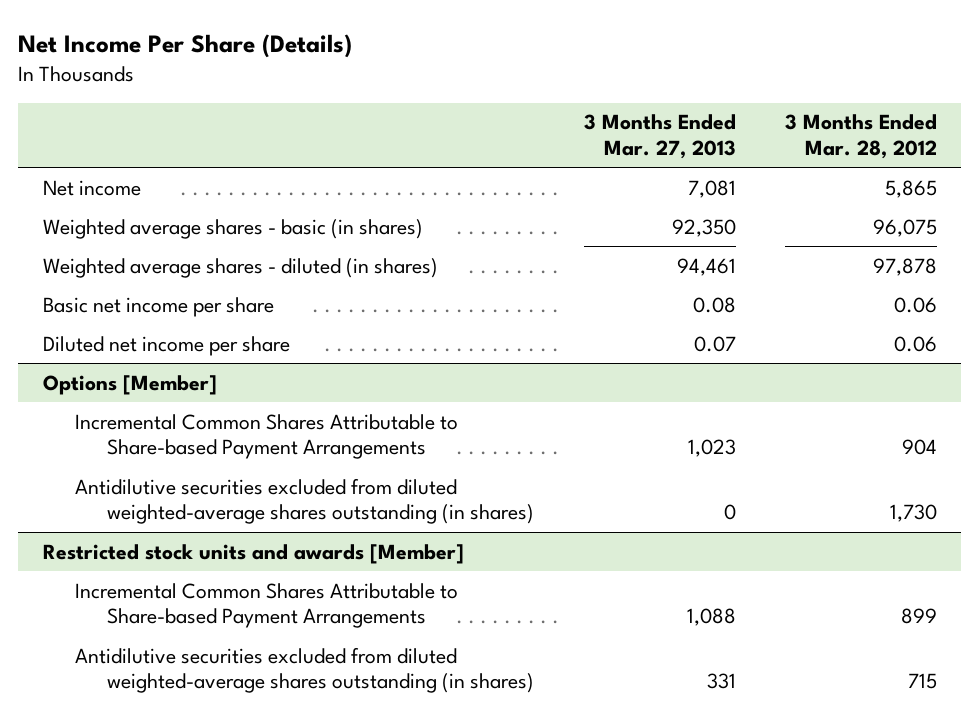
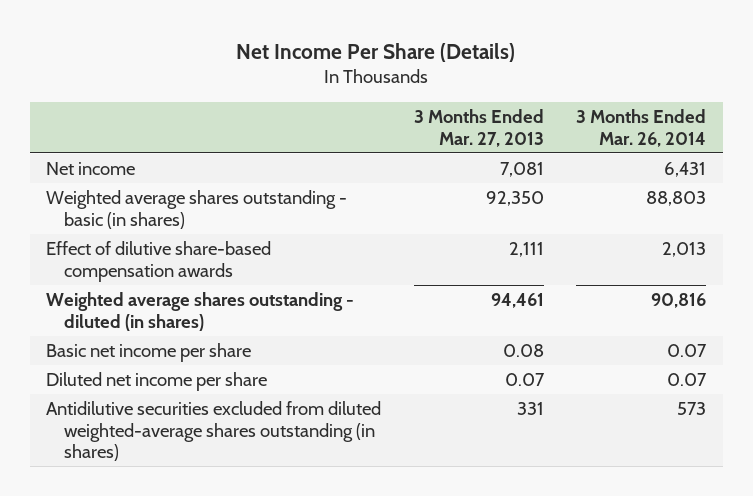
[784,114,937,159] 3 Months Ended Mar. 28, 2012 -> none
none -> [576,109,707,147] 3 Months Ended Mar. 26, 2014
[42,218,423,239] Weighted average shares - basic (in shares) -> [46,190,348,229] Weighted average shares outstanding - basic (in shares)
none -> [46,241,272,282] Effect of dilutive share-based compensation awards
[42,257,438,278] Weighted average shares - diluted (in shares) -> [46,292,355,331] Weighted average shares outstanding - diluted (in shares)
[42,374,217,395] Options [Member] -> none
[75,413,459,460] Incremental Common Shares Attributable to Share-based Payment Arrangements -> none
[75,477,535,525] Antidilutive securities excluded from diluted weighted-average shares outstanding (in shares) -> none
[42,543,464,564] Restricted stock units and awards [Member] -> none
[75,582,459,629] Incremental Common Shares Attributable to Share-based Payment Arrangements -> none

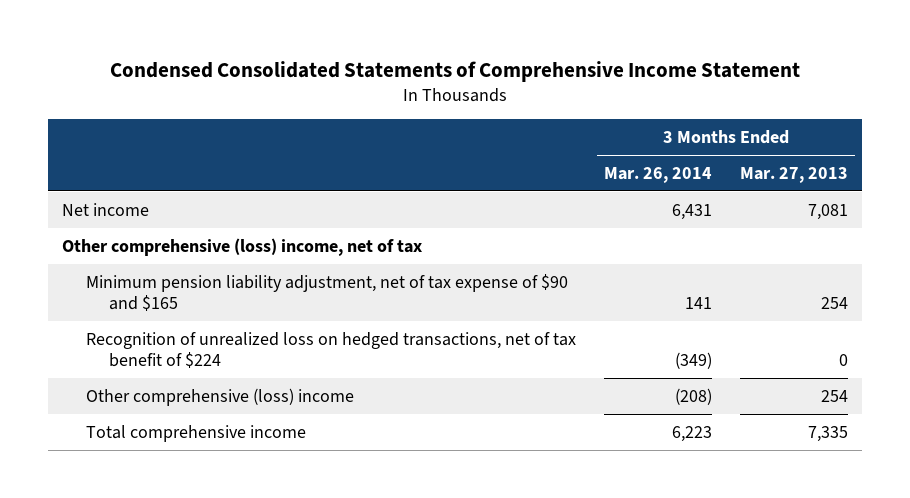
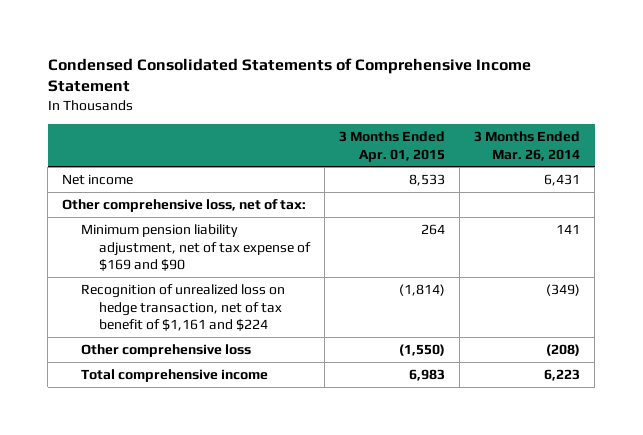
[739,166,848,183] Mar. 27, 2013 -> none
none -> [339,130,446,162] 3 Months Ended Apr. 01, 2015
[62,237,423,256] Other comprehensive (loss) income, net of tax -> [62,198,307,212] Other comprehensive loss, net of tax:
[85,273,568,312] Minimum pension liability adjustment, net of tax expense of $90 and $165 -> [80,223,312,272] Minimum pension liability adjustment, net of tax expense of $169 and $90
[85,331,576,369] Recognition of unrealized loss on hedged transactions, net of tax benefit of $224 -> [80,283,285,332] Recognition of unrealized loss on hedge transaction, net of tax benefit of $1,161 and $224
[85,387,354,406] Other comprehensive (loss) income -> [80,343,251,357] Other comprehensive loss

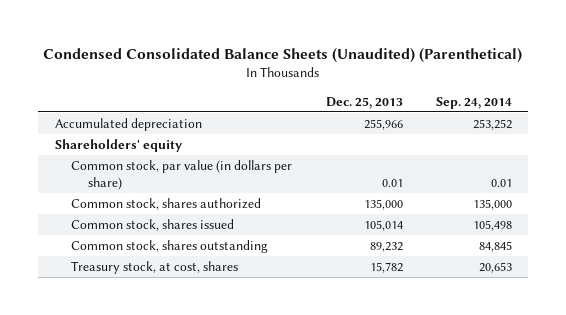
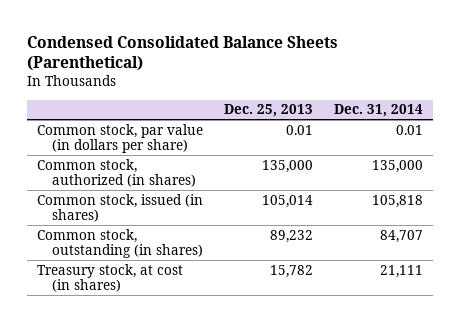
[43,48,523,64] Condensed Consolidated Balance Sheets (Unaudited) (Parenthetical) -> [27,35,339,72] Condensed Consolidated Balance Sheets (Parenthetical)
[435,96,512,109] Sep. 24, 2014 -> none
none -> [333,104,423,118] Dec. 31, 2014
[54,117,202,131] Accumulated depreciation -> none
[54,138,182,152] Shareholders' equity -> none
[71,197,262,210] Common stock, shares authorized -> [37,158,197,188] Common stock, authorized (in shares)
[71,218,235,231] Common stock, shares issued -> [37,193,204,223] Common stock, issued (in shares)
[71,239,269,253] Common stock, shares outstanding -> [37,228,204,259] Common stock, outstanding (in shares)
[71,260,239,274] Treasury stock, at cost, shares -> [37,263,184,293] Treasury stock, at cost (in shares)

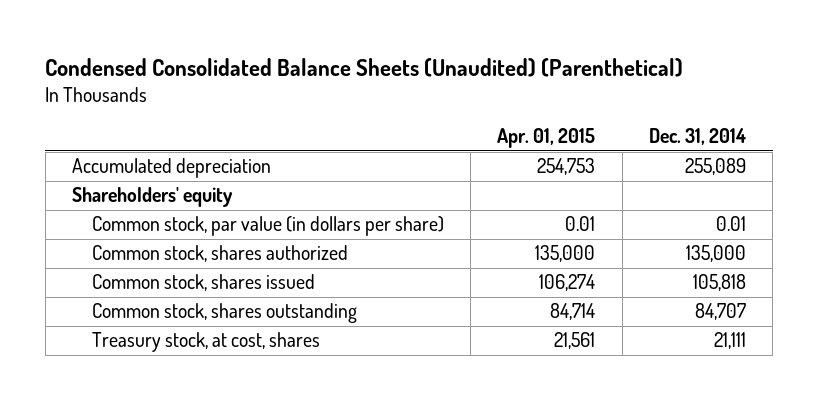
[27,35,339,72] Condensed Consolidated Balance Sheets (Parenthetical) -> [45,57,684,77] Condensed Consolidated Balance Sheets (Unaudited) (Parenthetical)
[224,104,314,118] Dec. 25, 2013 -> none
none -> [497,128,596,149] Apr. 01, 2015
none -> [71,158,271,179] Accumulated depreciation
none -> [71,187,233,208] Shareholders' equity
[37,158,197,188] Common stock, authorized (in shares) -> [91,245,348,263] Common stock, shares authorized
[37,193,204,223] Common stock, issued (in shares) -> [91,274,315,292] Common stock, shares issued
[37,228,204,259] Common stock, outstanding (in shares) -> [91,303,357,324] Common stock, shares outstanding
[37,263,184,293] Treasury stock, at cost (in shares) -> [91,332,320,353] Treasury stock, at cost, shares

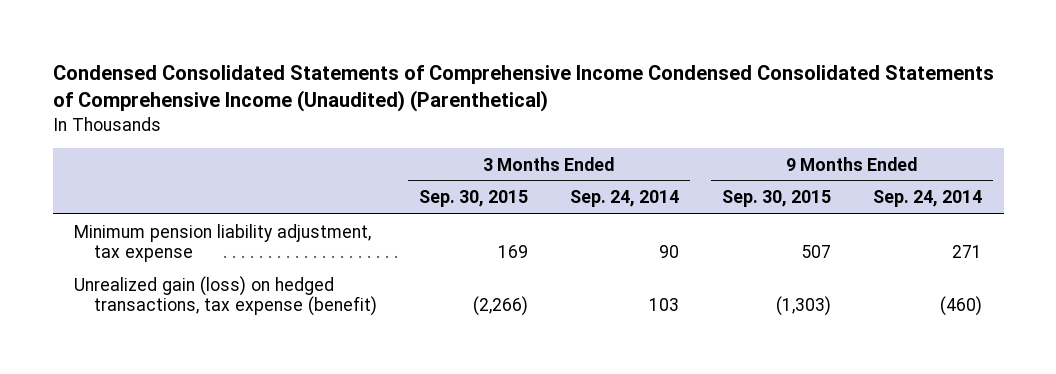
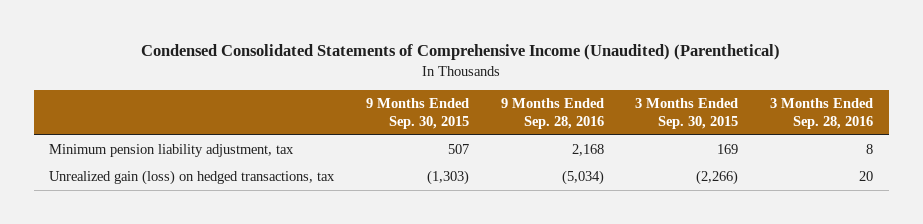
[52,64,994,112] Condensed Consolidated Statements of Comprehensive Income Condensed Consolidated Statements of Comprehensive Income (Unaudited) (Parenthetical) -> [141,44,781,61] Condensed Consolidated Statements of Comprehensive Income (Unaudited) (Parenthetical)
[570,190,680,208] Sep. 24, 2014 -> none
[873,190,983,208] Sep. 24, 2014 -> none
none -> [500,98,604,130] 9 Months Ended Sep. 28, 2016
none -> [770,98,874,130] 3 Months Ended Sep. 28, 2016
[73,223,371,263] Minimum pension liability adjustment, tax expense -> [49,144,295,158] Minimum pension liability adjustment, tax
[73,275,377,317] Unrealized gain (loss) on hedged transactions, tax expense (benefit) -> [49,170,336,186] Unrealized gain (loss) on hedged transactions, tax

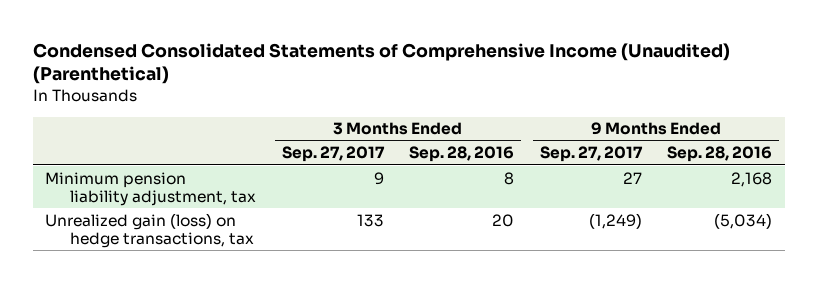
[366,98,470,130] 9 Months Ended Sep. 30, 2015 -> none
[635,98,739,130] 3 Months Ended Sep. 30, 2015 -> none
none -> [281,146,385,163] Sep. 27, 2017
none -> [539,146,643,163] Sep. 27, 2017
[49,170,336,186] Unrealized gain (loss) on hedged transactions, tax -> [45,212,255,248] Unrealized gain (loss) on hedge transactions, tax

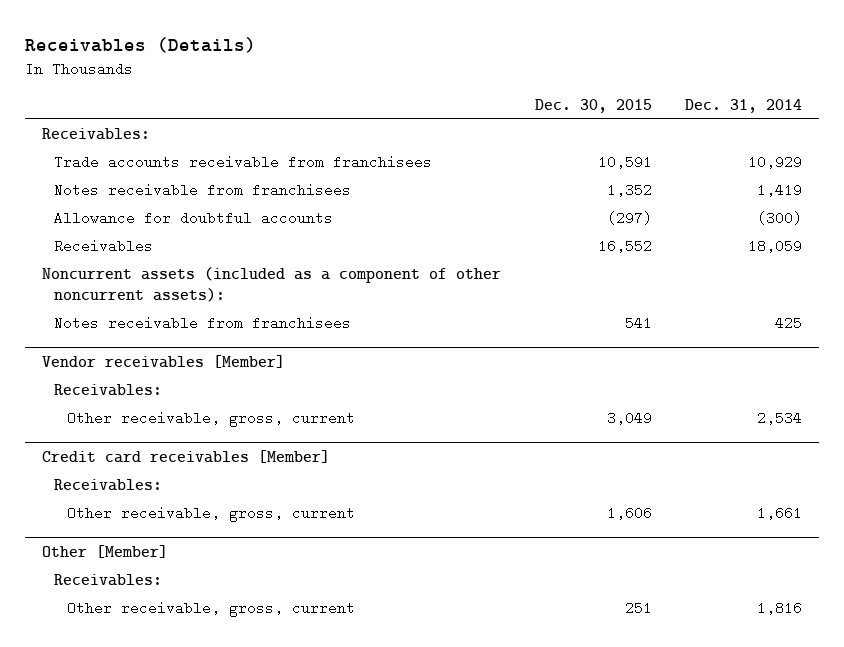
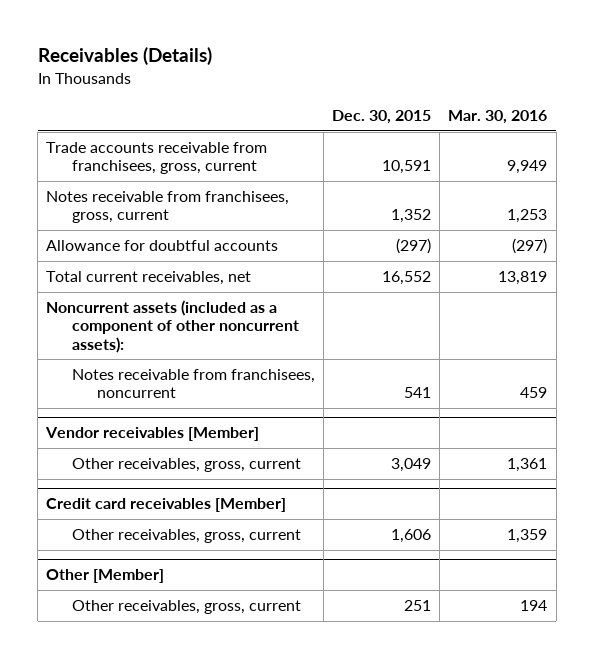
[685,98,803,113] Dec. 31, 2014 -> none
none -> [448,109,548,124] Mar. 30, 2016
[41,128,150,141] Receivables: -> none
[54,155,433,170] Trade accounts receivable from franchisees -> [46,142,268,175] Trade accounts receivable from franchisees, gross, current
[54,183,352,198] Notes receivable from franchisees -> [46,191,290,224] Notes receivable from franchisees, gross, current
[54,239,154,254] Receivables -> [46,271,252,286] Total current receivables, net
[54,316,352,331] Notes receivable from franchisees -> [71,369,315,399] Notes receivable from franchisees, noncurrent
[54,384,163,397] Receivables: -> none
[66,411,355,428] Other receivable, gross, current -> [71,458,301,473] Other receivables, gross, current
[54,479,163,492] Receivables: -> none
[66,506,355,523] Other receivable, gross, current -> [71,529,301,544] Other receivables, gross, current
[54,574,163,587] Receivables: -> none
[66,601,355,618] Other receivable, gross, current -> [71,600,301,615] Other receivables, gross, current

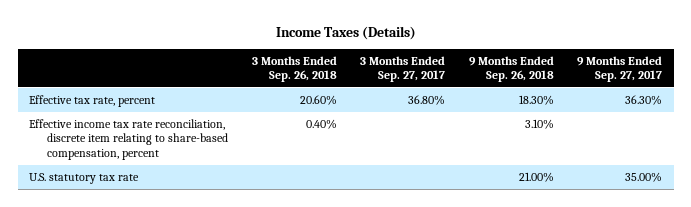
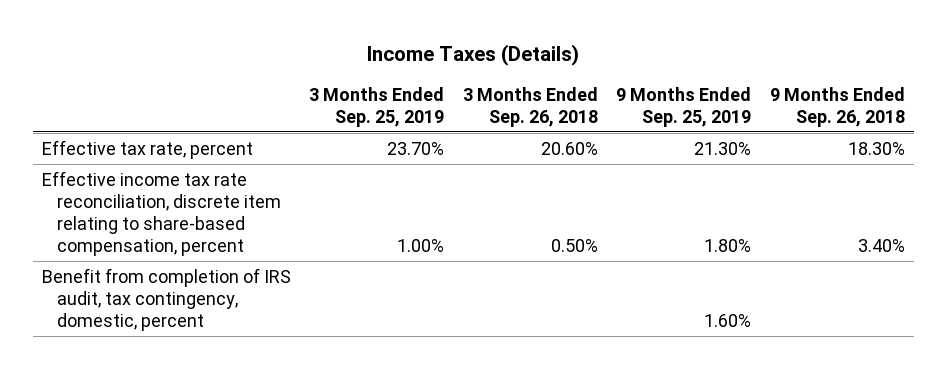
[360,55,446,83] 3 Months Ended Sep. 27, 2017 -> none
[577,55,663,83] 9 Months Ended Sep. 27, 2017 -> none
none -> [309,86,445,127] 3 Months Ended Sep. 25, 2019
none -> [616,86,752,127] 9 Months Ended Sep. 25, 2019
[29,172,140,184] U.S. statutory tax rate -> none
[305,118,337,129] 0.40% -> [550,238,598,252] 0.50%
[524,118,554,129] 3.10% -> [857,238,905,252] 3.40%
none -> [42,267,292,331] Benefit from completion of IRS audit, tax contingency, domestic, percent

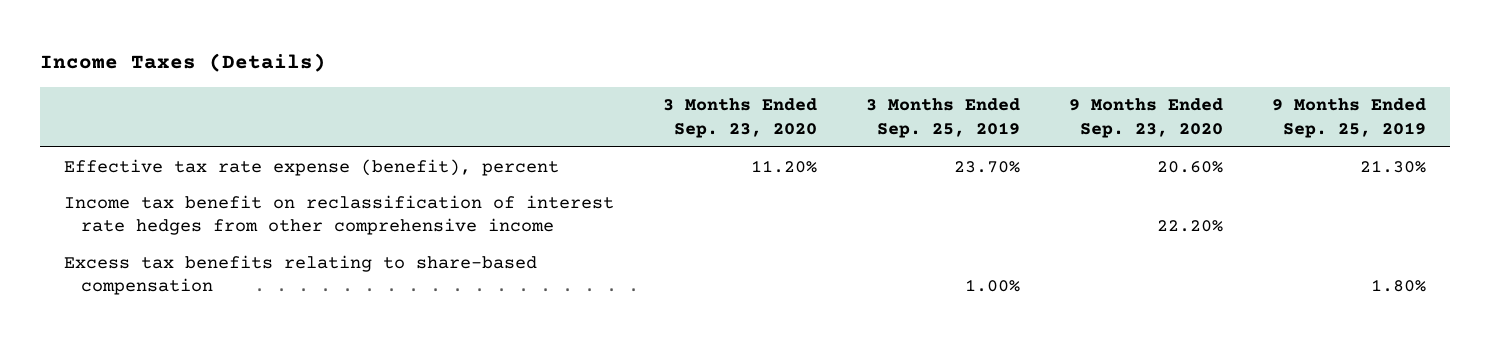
[462,86,598,127] 3 Months Ended Sep. 26, 2018 -> none
[769,86,905,127] 9 Months Ended Sep. 26, 2018 -> none
none -> [663,98,818,138] 3 Months Ended Sep. 23, 2020
none -> [1068,98,1223,138] 9 Months Ended Sep. 23, 2020
[42,267,292,331] Benefit from completion of IRS audit, tax contingency, domestic, percent -> none
[42,139,254,159] Effective tax rate, percent -> [64,158,560,176] Effective tax rate expense (benefit), percent
none -> [64,194,615,236] Income tax benefit on reclassification of interest rate hedges from other comprehensive income
[42,170,281,256] Effective income tax rate reconciliation, discrete item relating to share-based compensation, percent -> [64,254,538,296] Excess tax benefits relating to share-based compensation

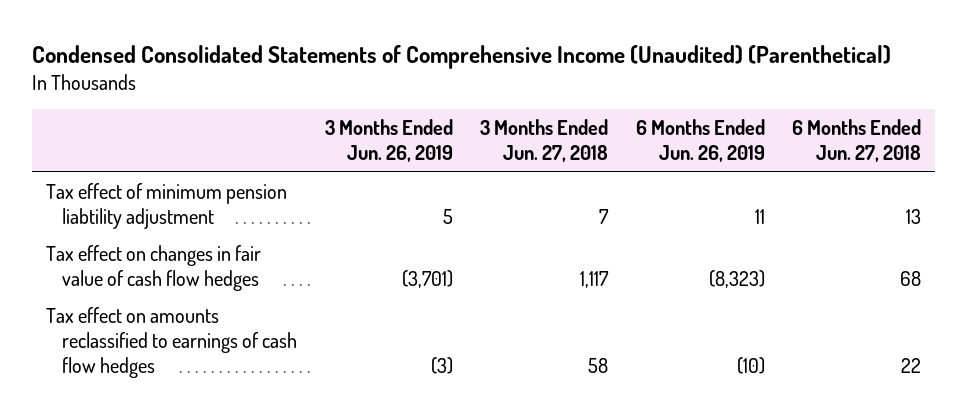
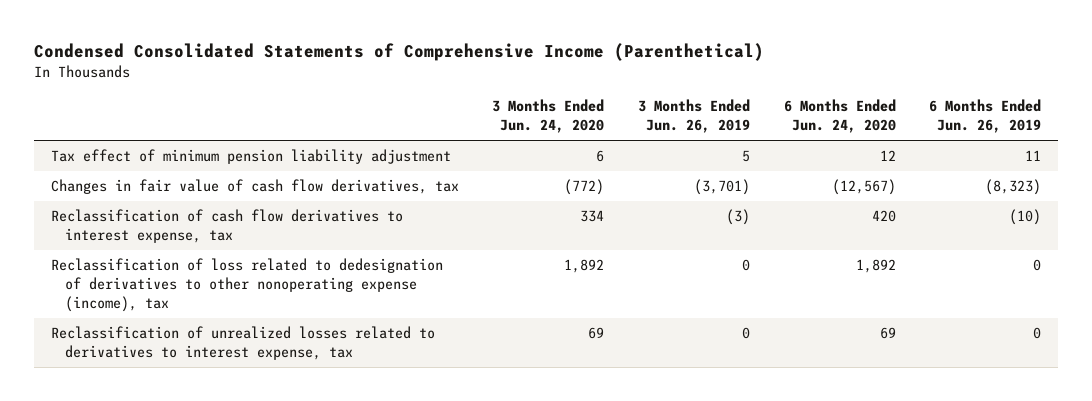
[31,44,891,69] Condensed Consolidated Statements of Comprehensive Income (Unaudited) (Parenthetical) -> [33,42,764,61] Condensed Consolidated Statements of Comprehensive Income (Parenthetical)
[480,119,609,163] 3 Months Ended Jun. 27, 2018 -> none
[792,119,922,163] 6 Months Ended Jun. 27, 2018 -> none
none -> [492,99,605,134] 3 Months Ended Jun. 24, 2020
none -> [783,99,896,134] 6 Months Ended Jun. 24, 2020
[45,182,287,230] Tax effect of minimum pension liabtility adjustment -> [50,149,451,165] Tax effect of minimum pension liability adjustment
[45,244,261,292] Tax effect on changes in fair value of cash flow hedges -> [50,179,459,195] Changes in fair value of cash flow derivatives, tax
[45,306,298,379] Tax effect on amounts reclassified to earnings of cash flow hedges -> [50,209,403,244] Reclassification of cash flow derivatives to interest expense, tax
none -> [50,258,443,313] Reclassification of loss related to dedesignation of derivatives to other nonoperating expense (income), tax
none -> [50,326,435,361] Reclassification of unrealized losses related to derivatives to interest expense, tax

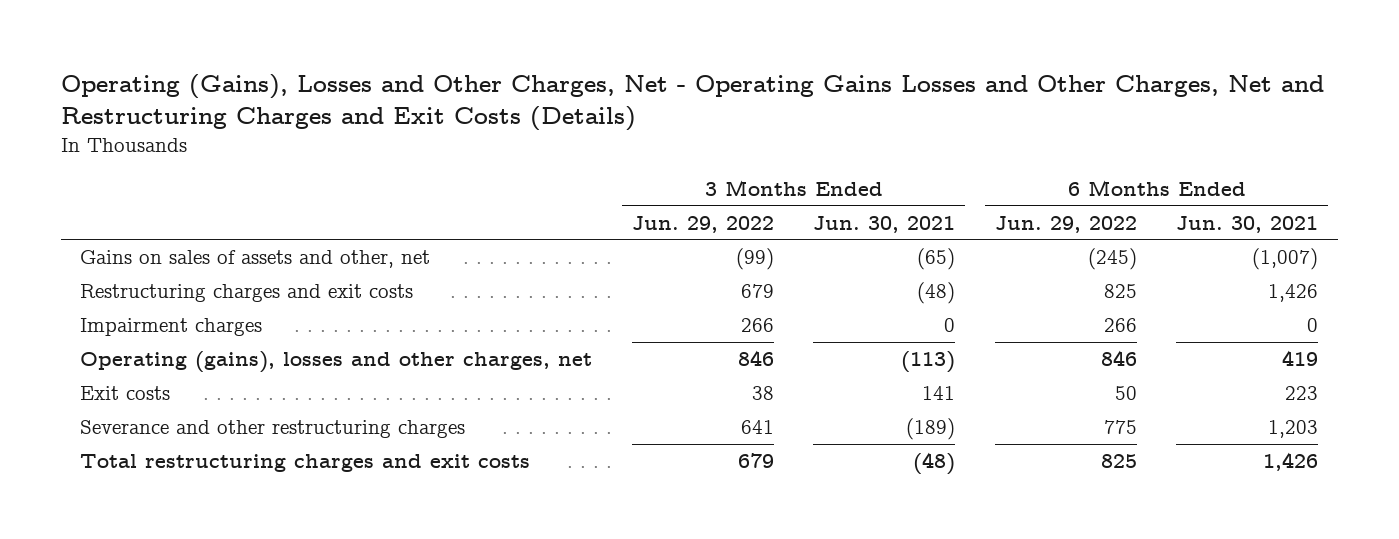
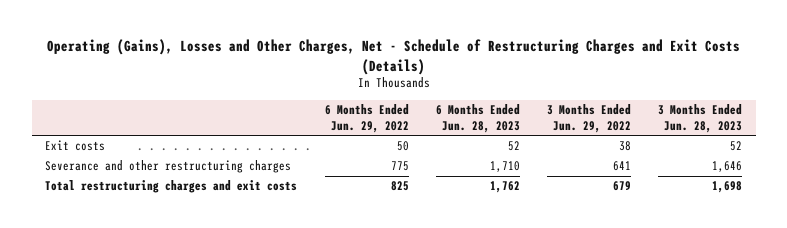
[60,74,1324,132] Operating (Gains), Losses and Other Charges, Net - Operating Gains Losses and Other Charges, Net and Restructuring Charges and Exit Costs (Details) -> [46,39,740,75] Operating (Gains), Losses and Other Charges, Net - Schedule of Restructuring Charges and Exit Costs (Details)
[813,215,956,233] Jun. 30, 2021 -> none
[1176,215,1319,233] Jun. 30, 2021 -> none
none -> [435,104,520,133] 6 Months Ended Jun. 28, 2023
none -> [658,104,743,133] 3 Months Ended Jun. 28, 2023
[80,249,431,268] Gains on sales of assets and other, net -> none
[80,283,414,302] Restructuring charges and exit costs -> none
[80,317,263,336] Impairment charges -> none
[80,350,593,373] Operating (gains), losses and other charges, net -> none

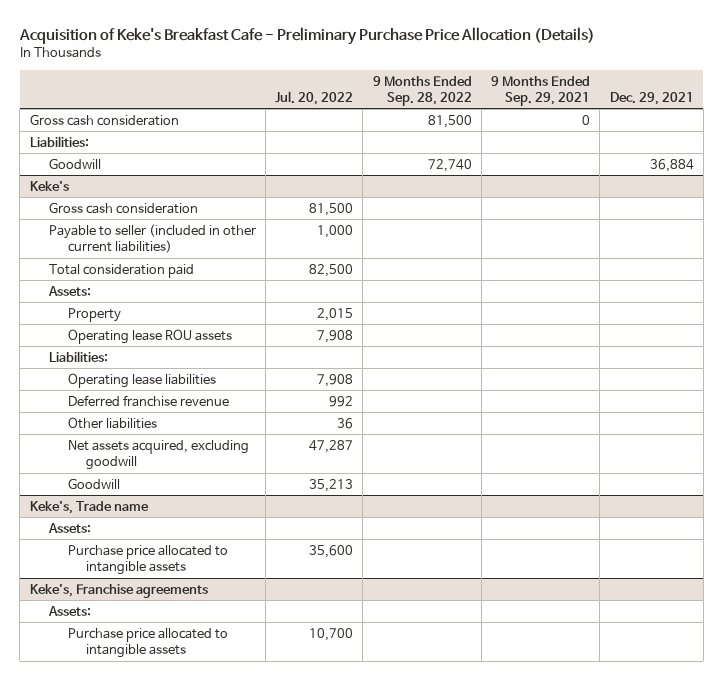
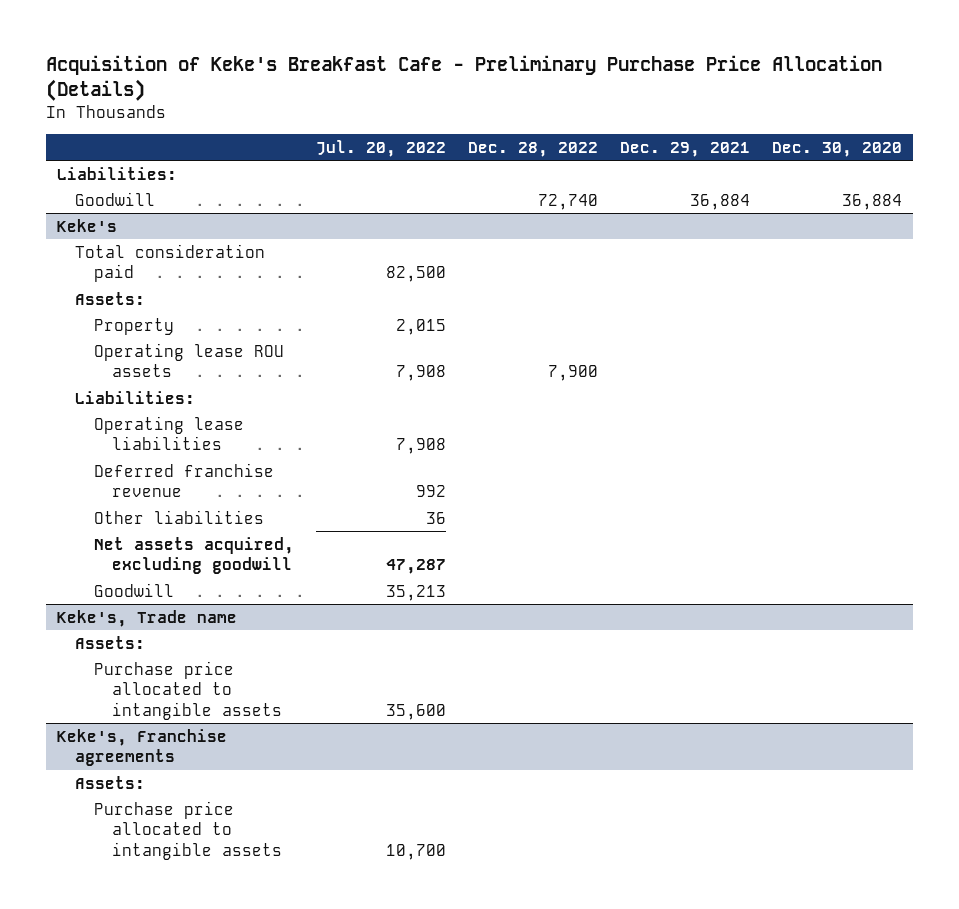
[372,75,472,106] 9 Months Ended Sep. 28, 2022 -> none
[491,75,591,106] 9 Months Ended Sep. 29, 2021 -> none
none -> [467,141,598,157] Dec. 28, 2022
none -> [771,141,902,157] Dec. 30, 2020
[29,113,179,126] Gross cash consideration -> none
[48,201,198,214] Gross cash consideration -> none
[48,223,256,254] Payable to seller (included in other current liabilities) -> none

